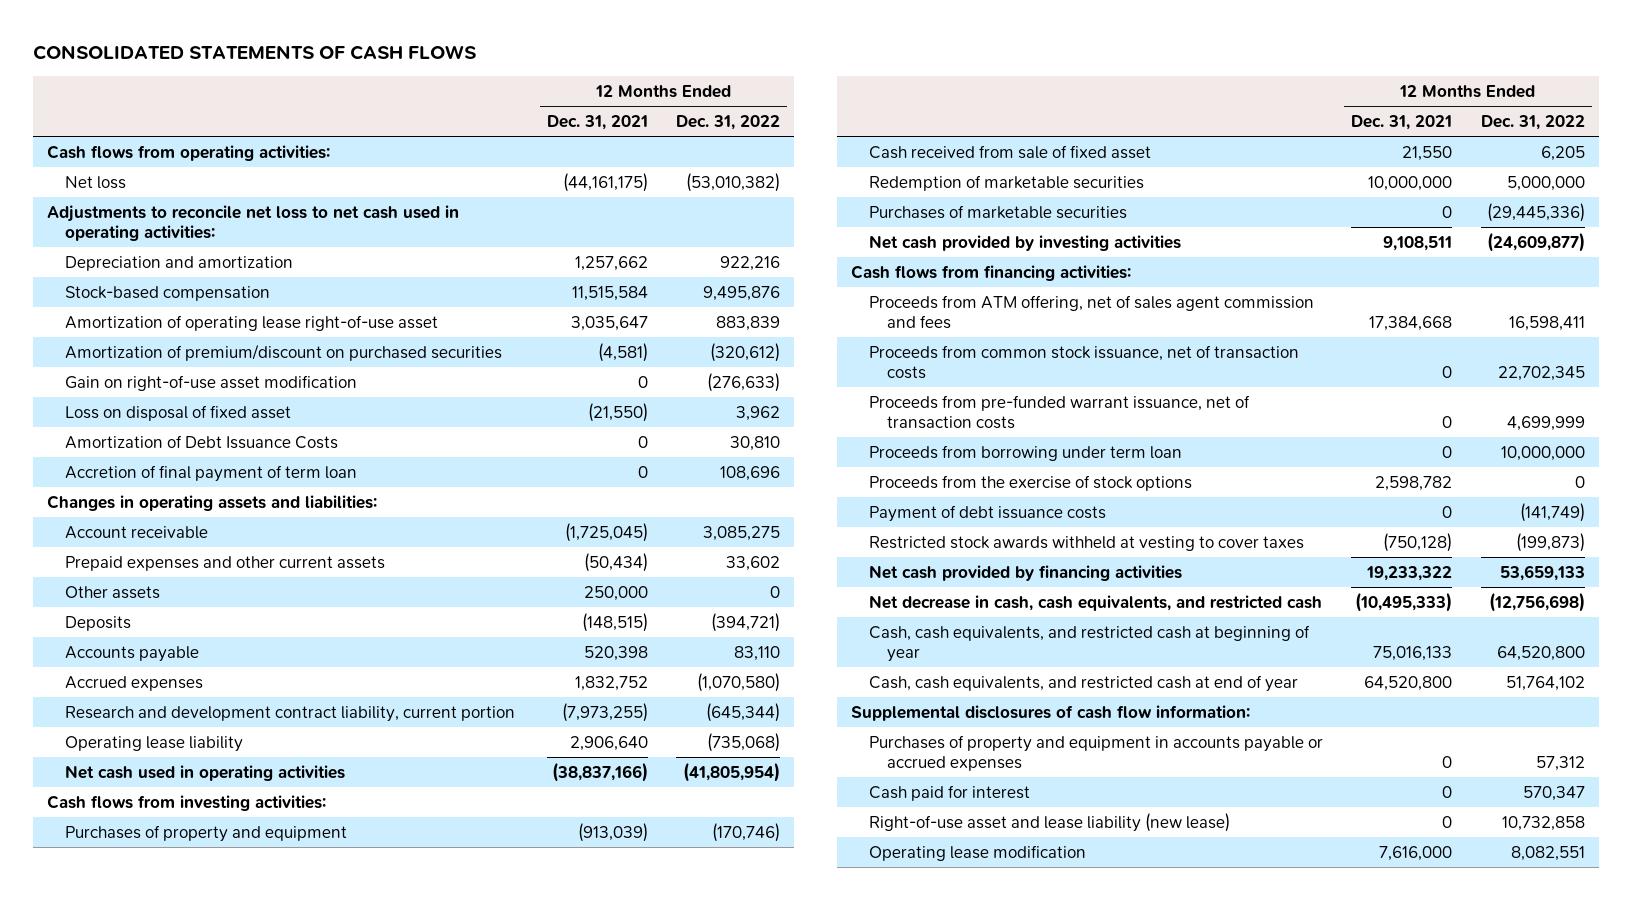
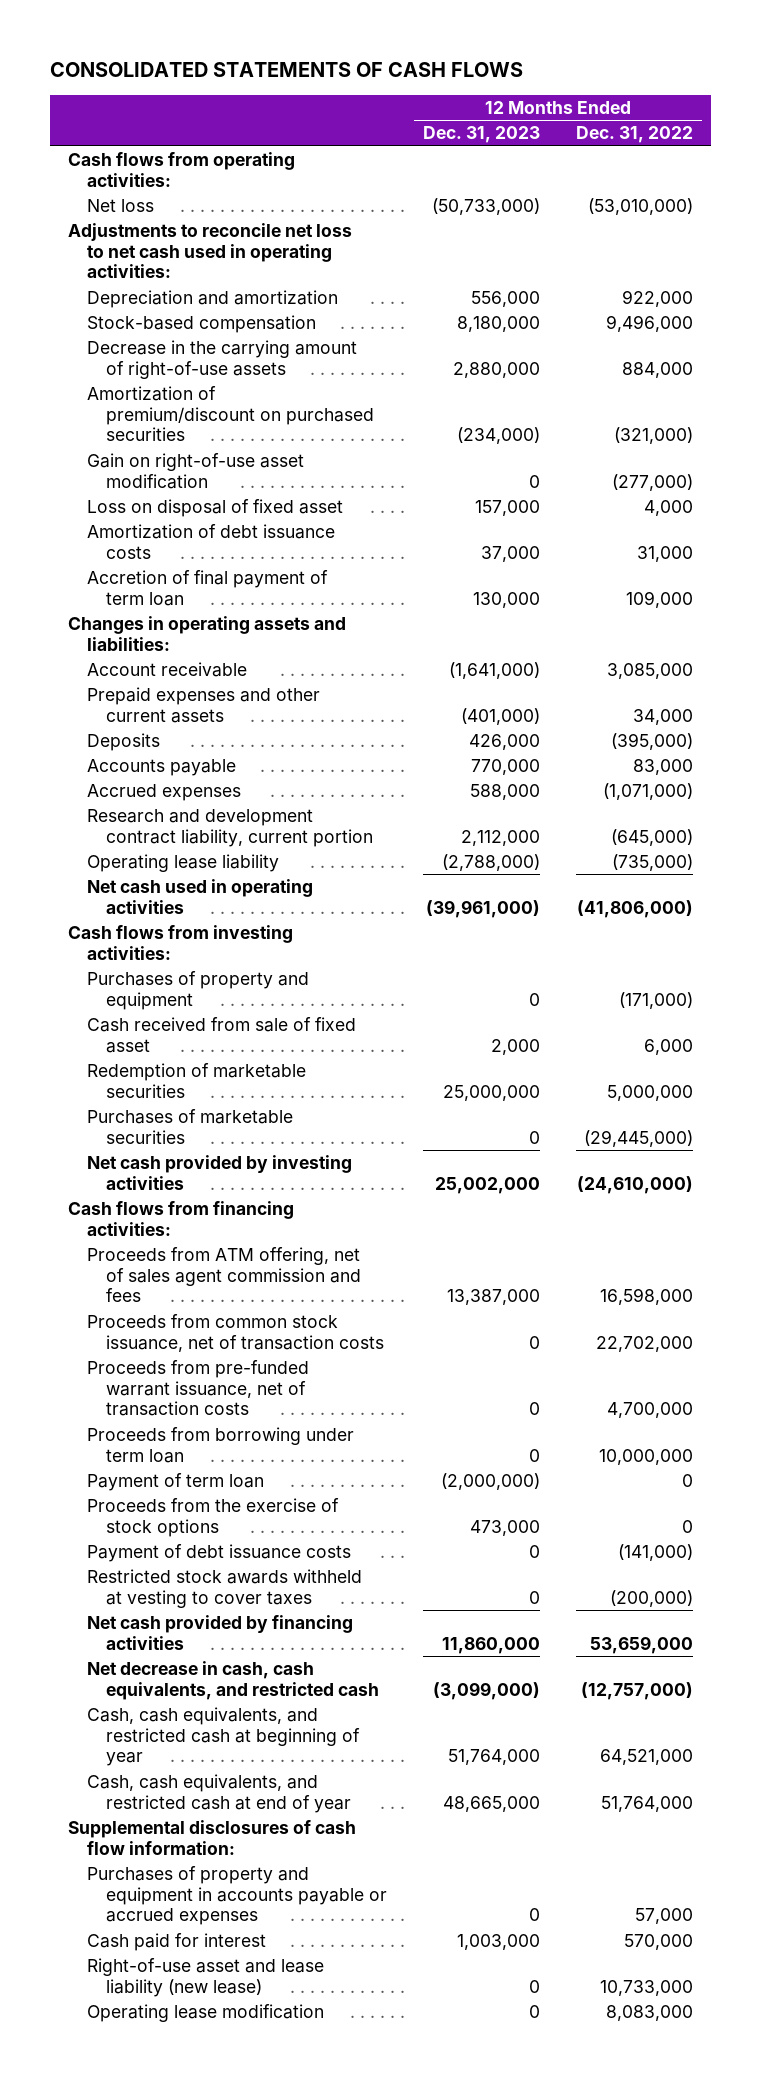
[546,115,648,131] Dec. 31, 2021 -> none
none -> [422,126,540,144] Dec. 31, 2023
[686,172,781,192] (53,010,382) -> [587,198,693,216] (53,010,000)
[64,314,438,331] Amortization of operating lease right-of-use asset -> none
[720,255,781,271] 922,216 -> [621,290,693,308] 922,000
[703,285,781,301] 9,495,876 -> [605,315,693,333] 9,496,000
none -> [86,340,357,379] Decrease in the carrying amount of right-of-use assets
[710,342,781,362] (320,612) -> [613,427,693,445] (321,000)
[707,372,781,392] (276,633) -> [611,473,693,491] (277,000)
[736,405,781,421] 3,962 -> [643,500,693,517] 4,000
[64,434,338,449] Amortization of Debt Issuance Costs -> [86,524,335,559] Amortization of debt issuance costs
[730,435,781,451] 30,810 -> [636,545,693,562] 31,000
[720,465,781,481] 108,696 -> [625,590,693,608] 109,000
[64,585,160,599] Other assets -> none
[703,525,781,541] 3,085,275 -> [606,663,693,680] 3,085,000
[726,555,781,571] 33,602 -> [632,708,693,725] 34,000
[711,612,781,632] (394,721) -> [610,733,693,751] (395,000)
[734,645,781,661] 83,110 -> [632,759,693,776] 83,000
[697,672,781,692] (1,070,580) -> [602,783,693,801] (1,071,000)
[706,702,781,722] (645,344) -> [610,828,693,846] (645,000)
[707,732,781,752] (735,068) -> [611,854,693,872] (735,000)
[683,761,781,782] (41,805,954) -> [576,899,693,918] (41,806,000)
[712,822,781,842] (170,746) -> [618,991,693,1009] (171,000)
[1540,145,1585,161] 6,205 -> [643,1038,693,1055] 6,000
[1486,202,1585,222] (29,445,336) -> [583,1129,693,1147] (29,445,000)
[1486,231,1585,252] (24,609,877) -> [576,1175,693,1194] (24,610,000)
[1508,315,1585,331] 16,598,411 -> [599,1288,693,1306] 16,598,000
[1497,365,1585,381] 22,702,345 -> [595,1335,693,1352] 22,702,000
[1506,415,1585,431] 4,699,999 -> [606,1402,693,1419] 4,700,000
none -> [86,1473,264,1492] Payment of term loan
[1519,502,1585,522] (141,749) -> [617,1544,693,1562] (141,000)
[1515,532,1585,552] (199,873) -> [609,1589,693,1607] (200,000)
[1499,564,1585,581] 53,659,133 -> [589,1635,693,1654] 53,659,000
[1488,591,1585,612] (12,756,698) -> [580,1681,693,1700] (12,757,000)
[1496,645,1585,661] 64,520,800 -> [599,1749,693,1766] 64,521,000
[1505,675,1585,691] 51,764,102 -> [600,1795,693,1812] 51,764,000
[1535,755,1585,771] 57,312 -> [634,1908,693,1925] 57,000
[1522,785,1585,801] 570,347 -> [623,1934,693,1951] 570,000
[1501,815,1585,831] 10,732,858 -> [599,1979,693,1996] 10,733,000
[1510,845,1585,861] 8,082,551 -> [605,2005,693,2022] 8,083,000

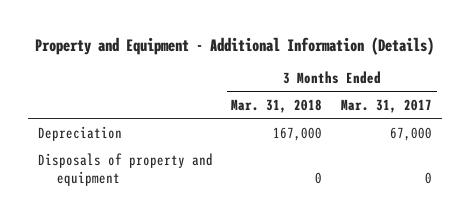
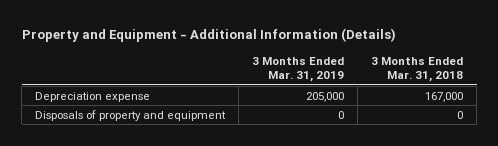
[341,99,433,114] Mar. 31, 2017 -> none
none -> [252,56,345,83] 3 Months Ended Mar. 31, 2019
[37,126,122,142] Depreciation -> [35,91,151,102] Depreciation expense

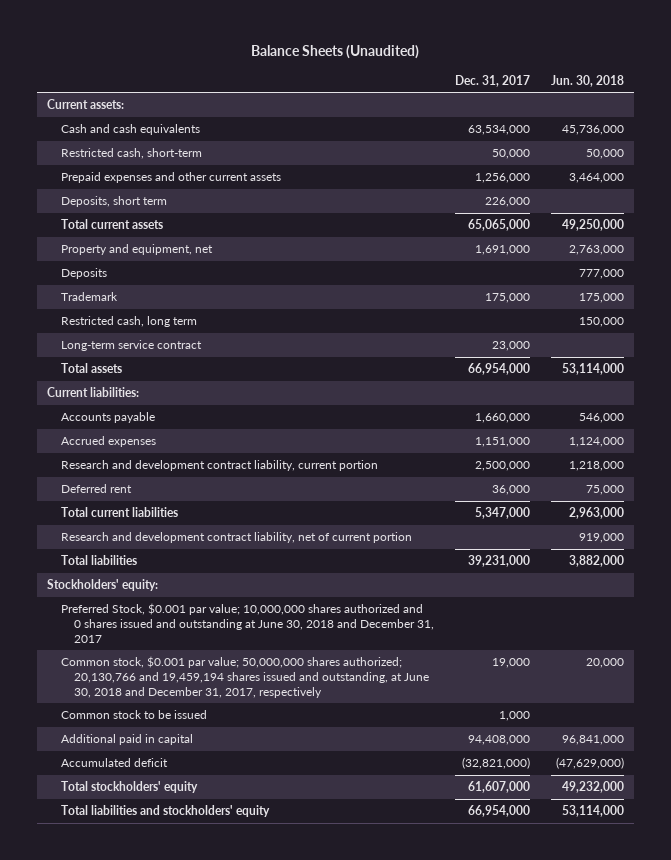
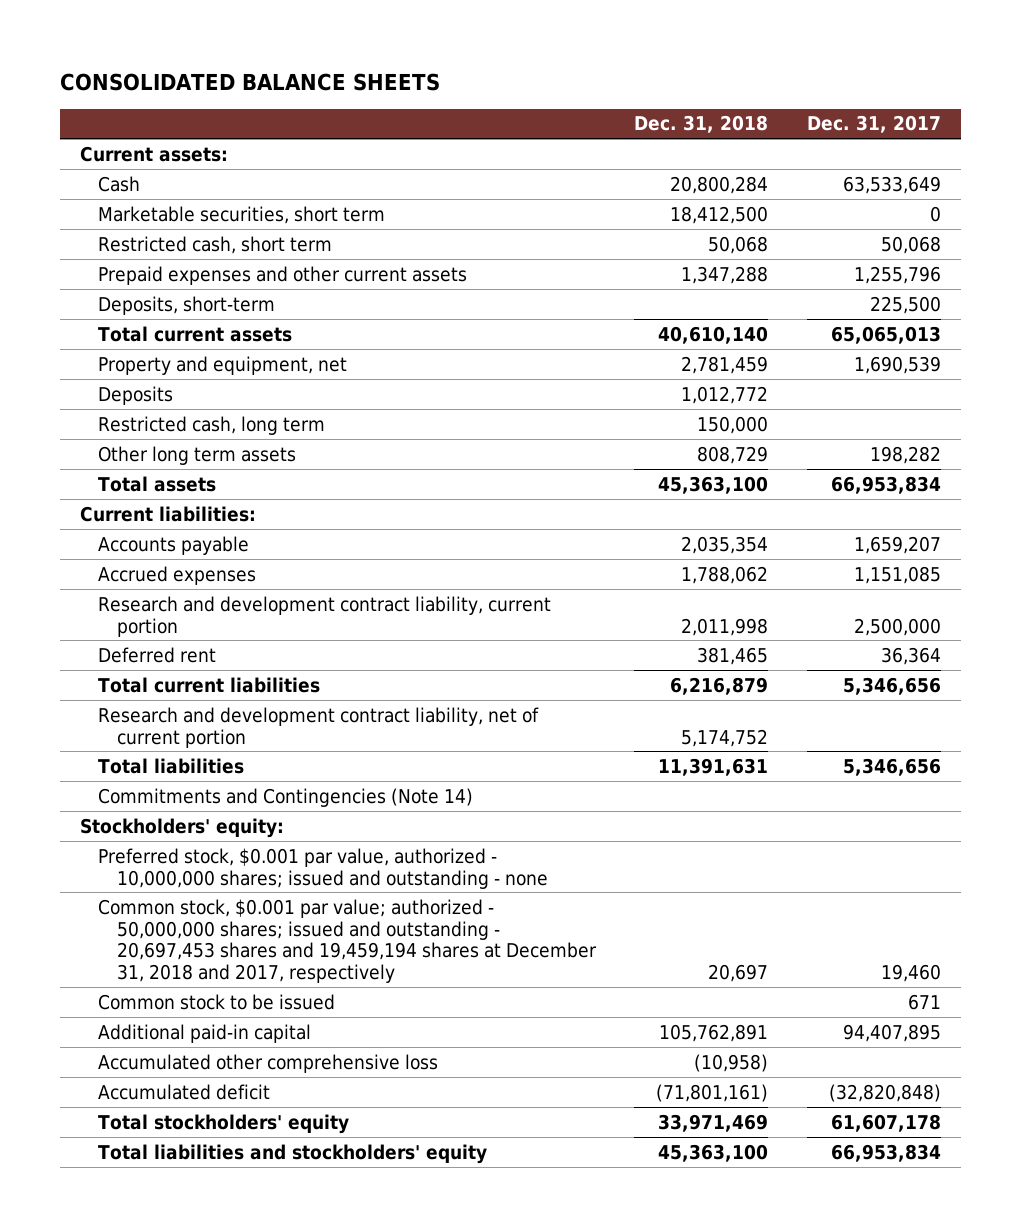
[251,44,420,59] Balance Sheets (Unaudited) -> [60,72,441,91] CONSOLIDATED BALANCE SHEETS
[550,74,624,87] Jun. 30, 2018 -> none
none -> [634,115,769,134] Dec. 31, 2018
[60,124,200,136] Cash and cash equivalents -> none
none -> [98,175,141,192] Cash
none -> [98,205,386,224] Marketable securities, short term
[60,148,202,160] Restricted cash, short-term -> [98,235,333,254] Restricted cash, short term
[491,149,530,160] 50,000 -> [881,235,942,254] 50,068
[474,173,530,184] 1,256,000 -> [854,265,942,284] 1,255,796
[60,196,167,208] Deposits, short term -> [98,295,276,315] Deposits, short-term
[484,197,530,208] 226,000 -> [870,295,942,314] 225,500
[467,219,530,232] 65,065,000 -> [831,325,942,344] 65,065,013
[474,245,530,256] 1,691,000 -> [854,355,942,374] 1,690,539
[60,292,118,302] Trademark -> none
[60,340,202,352] Long-term service contract -> none
none -> [98,445,297,465] Other long term assets
[467,363,530,376] 66,954,000 -> [831,475,942,494] 66,953,834
[474,413,530,424] 1,660,000 -> [854,535,942,554] 1,659,207
[474,437,530,448] 1,151,000 -> [854,565,942,584] 1,151,085
[491,485,530,496] 36,000 -> [881,646,942,665] 36,364
[474,507,530,520] 5,347,000 -> [843,676,942,695] 5,346,656
[467,555,530,568] 39,231,000 -> [843,757,942,776] 5,346,656
none -> [98,787,474,807] Commitments and Contingencies (Note 14)
[60,603,435,643] Preferred Stock, $0.001 par value; 10,000,000 shares authorized and 0 shares issued and outstanding at June 30, 2018 and December 31, 2017 -> [98,847,548,889] Preferred stock, $0.001 par value, authorized - 10,000,000 shares; issued and outstanding - none
[60,656,430,698] Common stock, $0.001 par value; 50,000,000 shares authorized; 20,130,766 and 19,459,194 shares issued and outstanding, at June 30, 2018 and December 31, 2017, respectively -> [98,898,597,984] Common stock, $0.001 par value; authorized - 50,000,000 shares; issued and outstanding - 20,697,453 shares and 19,459,194 shares at December 31, 2018 and 2017, respectively
[491,658,530,669] 19,000 -> [881,964,942,983] 19,460
[498,711,530,722] 1,000 -> [908,993,942,1010] 671
[60,734,193,746] Additional paid in capital -> [98,1023,312,1043] Additional paid-in capital
[467,735,530,746] 94,408,000 -> [843,1023,942,1042] 94,407,895
none -> [98,1053,439,1073] Accumulated other comprehensive loss
[461,757,530,770] (32,821,000) -> [829,1083,942,1102] (32,820,848)
[467,781,530,794] 61,607,000 -> [831,1113,942,1132] 61,607,178
[467,805,530,818] 66,954,000 -> [831,1143,942,1162] 66,953,834

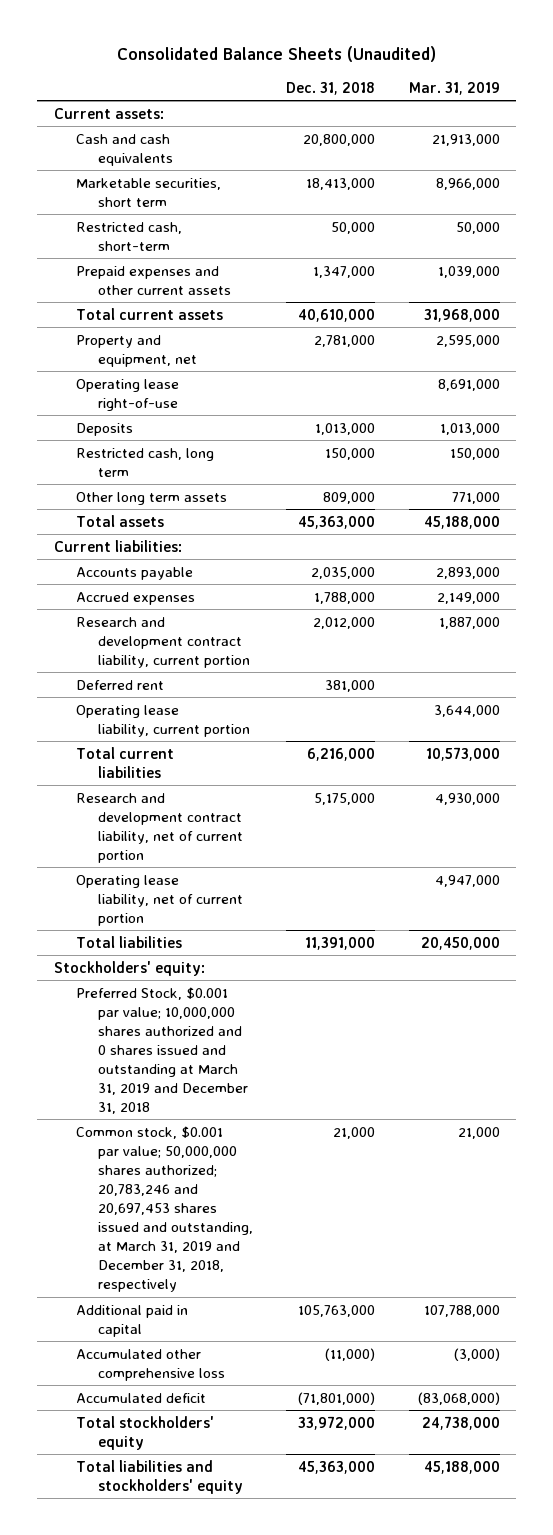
[60,72,441,91] CONSOLIDATED BALANCE SHEETS -> [116,46,436,63] Consolidated Balance Sheets (Unaudited)
[807,115,942,134] Dec. 31, 2017 -> none
none -> [408,81,500,95] Mar. 31, 2019
[98,175,141,192] Cash -> none
[98,295,276,315] Deposits, short-term -> none
none -> [75,133,173,166] Cash and cash equivalents
[670,205,769,224] 18,412,500 -> [306,177,376,190] 18,413,000
[98,235,333,254] Restricted cash, short term -> [75,221,182,251] Restricted cash, short-term
[708,235,769,254] 50,068 -> [331,221,376,234] 50,000
[681,265,769,284] 1,347,288 -> [313,265,376,278] 1,347,000
[658,325,769,344] 40,610,140 -> [298,308,376,322] 40,610,000
[681,355,769,374] 2,781,459 -> [314,334,376,347] 2,781,000
none -> [75,378,179,411] Operating lease right-of-use
[681,385,769,404] 1,012,772 -> [315,422,376,435] 1,013,000
[697,445,769,464] 808,729 -> [323,491,376,504] 809,000
[658,475,769,494] 45,363,100 -> [298,515,376,529] 45,363,000
[98,787,474,807] Commitments and Contingencies (Note 14) -> none
[681,535,769,554] 2,035,354 -> [311,566,376,579] 2,035,000
[681,565,769,584] 1,788,062 -> [314,591,376,604] 1,788,000
[681,617,769,636] 2,011,998 -> [313,616,376,629] 2,012,000
[697,646,769,665] 381,465 -> [325,679,376,692] 381,000
none -> [75,704,250,737] Operating lease liability, current portion
[670,676,769,695] 6,216,879 -> [307,747,376,761] 6,216,000
[681,728,769,747] 5,174,752 -> [314,792,376,805] 5,175,000
none -> [75,874,243,926] Operating lease liability, net of current portion
[658,757,769,776] 11,391,631 -> [305,936,376,950] 11,391,000
[98,993,336,1010] Common stock to be issued -> none
[98,847,548,889] Preferred stock, $0.001 par value, authorized - 10,000,000 shares; issued and outstanding - none -> [75,986,248,1115] Preferred Stock, $0.001 par value; 10,000,000 shares authorized and 0 shares issued and outstanding at March 31, 2019 and December 31, 2018
[98,898,597,984] Common stock, $0.001 par value; authorized - 50,000,000 shares; issued and outstanding - 20,697,453 shares and 19,459,194 shares at December 31, 2018 and 2017, respectively -> [75,1125,253,1293] Common stock, $0.001 par value; 50,000,000 shares authorized; 20,783,246 and 20,697,453 shares issued and outstanding, at March 31, 2019 and December 31, 2018, respectively
[708,964,769,983] 20,697 -> [333,1126,376,1139] 21,000
[98,1023,312,1043] Additional paid-in capital -> [75,1304,188,1337] Additional paid in capital
[659,1023,769,1042] 105,762,891 -> [298,1304,376,1317] 105,763,000
[694,1053,769,1072] (10,958) -> [325,1347,376,1361] (11,000)
[656,1083,769,1102] (71,801,161) -> [298,1391,376,1405] (71,801,000)
[658,1113,769,1132] 33,971,469 -> [298,1415,376,1430] 33,972,000
[658,1143,769,1162] 45,363,100 -> [298,1460,376,1474] 45,363,000

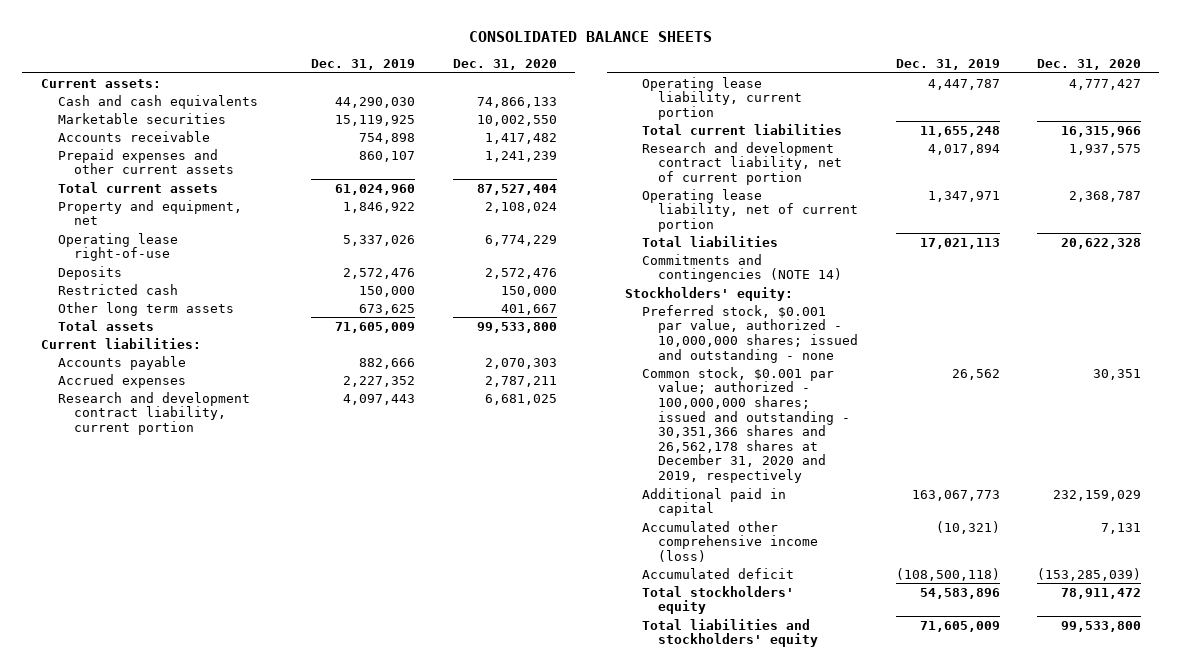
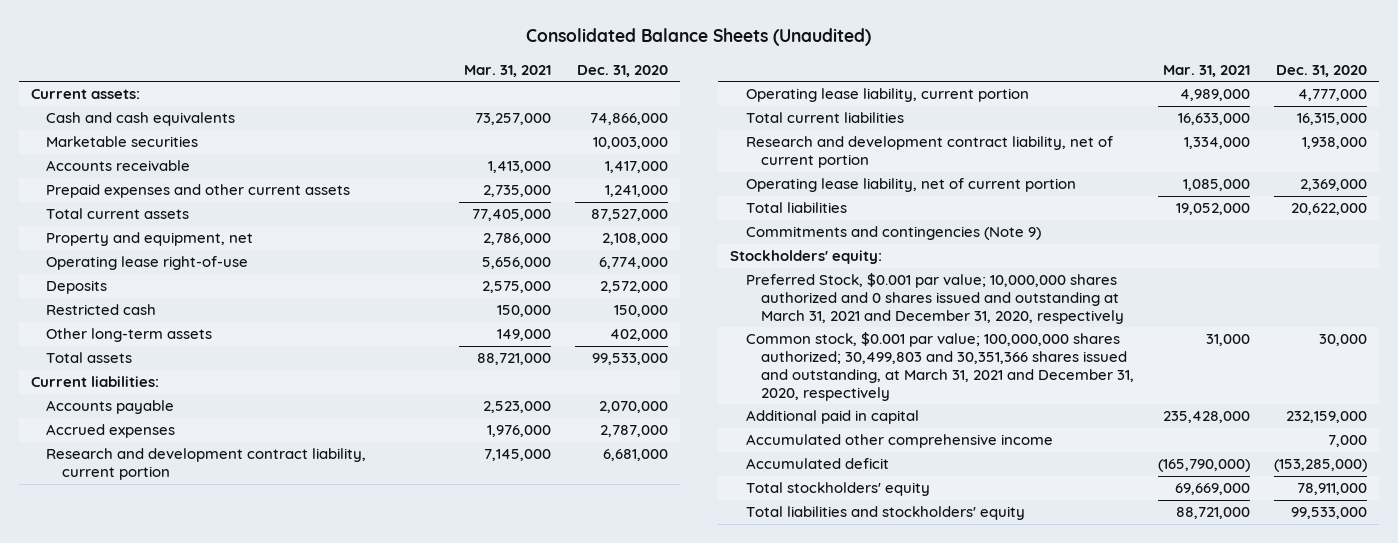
[468,30,712,42] CONSOLIDATED BALANCE SHEETS -> [525,28,871,47] Consolidated Balance Sheets (Unaudited)
[311,59,416,71] Dec. 31, 2019 -> none
none -> [463,64,551,77] Mar. 31, 2021
[476,96,557,108] 74,866,133 -> [589,113,668,126] 74,866,000
[476,114,557,126] 10,002,550 -> [592,137,668,150] 10,003,000
[484,132,557,144] 1,417,482 -> [604,161,668,174] 1,417,000
[484,150,557,162] 1,241,239 -> [604,185,668,198] 1,241,000
[476,183,557,195] 87,527,404 -> [590,209,668,222] 87,527,000
[484,201,557,213] 2,108,024 -> [601,233,668,246] 2,108,000
[484,234,557,246] 6,774,229 -> [598,257,668,270] 6,774,000
[484,267,557,279] 2,572,476 -> [599,281,668,294] 2,572,000
[57,301,234,316] Other long term assets -> [46,328,213,343] Other long-term assets
[500,303,557,315] 401,667 -> [609,329,668,342] 402,000
[476,321,557,333] 99,533,800 -> [591,353,668,366] 99,533,000
[484,357,557,369] 2,070,303 -> [598,401,668,414] 2,070,000
[484,375,557,387] 2,787,211 -> [599,425,668,438] 2,787,000
[484,393,557,405] 6,681,025 -> [602,449,668,462] 6,681,000
[1068,78,1141,90] 4,777,427 -> [1298,89,1368,102] 4,777,000
[1060,125,1141,137] 16,315,966 -> [1297,113,1368,126] 16,315,000
[1068,143,1141,155] 1,937,575 -> [1302,137,1368,150] 1,938,000
[1068,190,1141,202] 2,368,787 -> [1300,179,1368,192] 2,369,000
[1060,237,1141,249] 20,622,328 -> [1291,203,1368,216] 20,622,000
[641,253,843,283] Commitments and contingencies (NOTE 14) -> [745,226,1041,241] Commitments and contingencies (Note 9)
[641,304,859,363] Preferred stock, $0.001 par value, authorized - 10,000,000 shares; issued and outstanding - none -> [745,273,1125,324] Preferred Stock, $0.001 par value; 10,000,000 shares authorized and 0 shares issued and outstanding at March 31, 2021 and December 31, 2020, respectively
[641,366,851,484] Common stock, $0.001 par value; authorized - 100,000,000 shares; issued and outstanding - 30,351,366 shares and 26,562,178 shares at December 31, 2020 and 2019, respectively -> [745,332,1135,401] Common stock, $0.001 par value; 100,000,000 shares authorized; 30,499,803 and 30,351,366 shares issued and outstanding, at March 31, 2021 and December 31, 2020, respectively
[1092,368,1141,380] 30,351 -> [1319,334,1368,347] 30,000
[1052,489,1141,501] 232,159,029 -> [1286,411,1368,424] 232,159,000
[641,520,819,562] Accumulated other comprehensive income (loss) -> [745,434,1053,449] Accumulated other comprehensive income
[1100,522,1141,534] 7,131 -> [1328,435,1368,448] 7,000
[1036,567,1141,581] (153,285,039) -> [1274,459,1368,473] (153,285,000)
[1060,587,1141,599] 78,911,472 -> [1297,483,1368,496] 78,911,000
[1060,620,1141,632] 99,533,800 -> [1291,507,1368,520] 99,533,000

